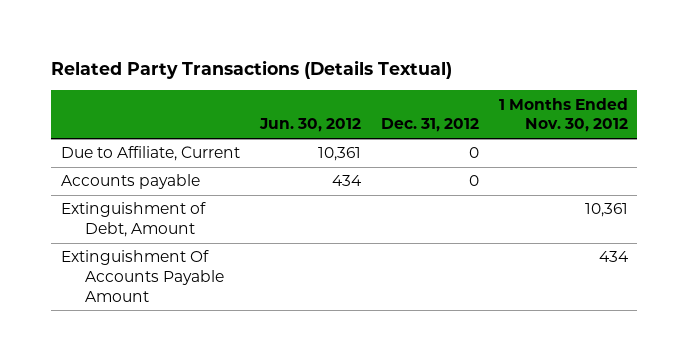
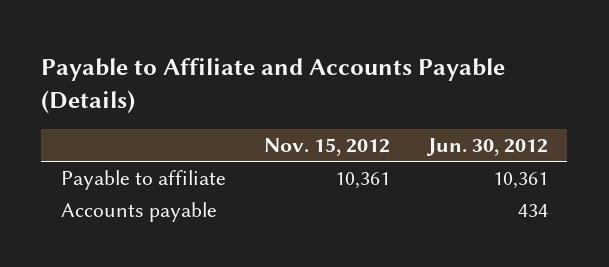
[51,59,453,79] Related Party Transactions (Details Textual) -> [41,57,506,113] Payable to Affiliate and Accounts Payable (Details)
[380,118,479,133] Dec. 31, 2012 -> none
[498,97,628,133] 1 Months Ended Nov. 30, 2012 -> none
none -> [263,138,390,157] Nov. 15, 2012
[60,146,240,162] Due to Affiliate, Current -> [60,169,226,190] Payable to affiliate
[60,202,206,238] Extinguishment of Debt, Amount -> none
[60,250,225,302] Extinguishment Of Accounts Payable Amount -> none

